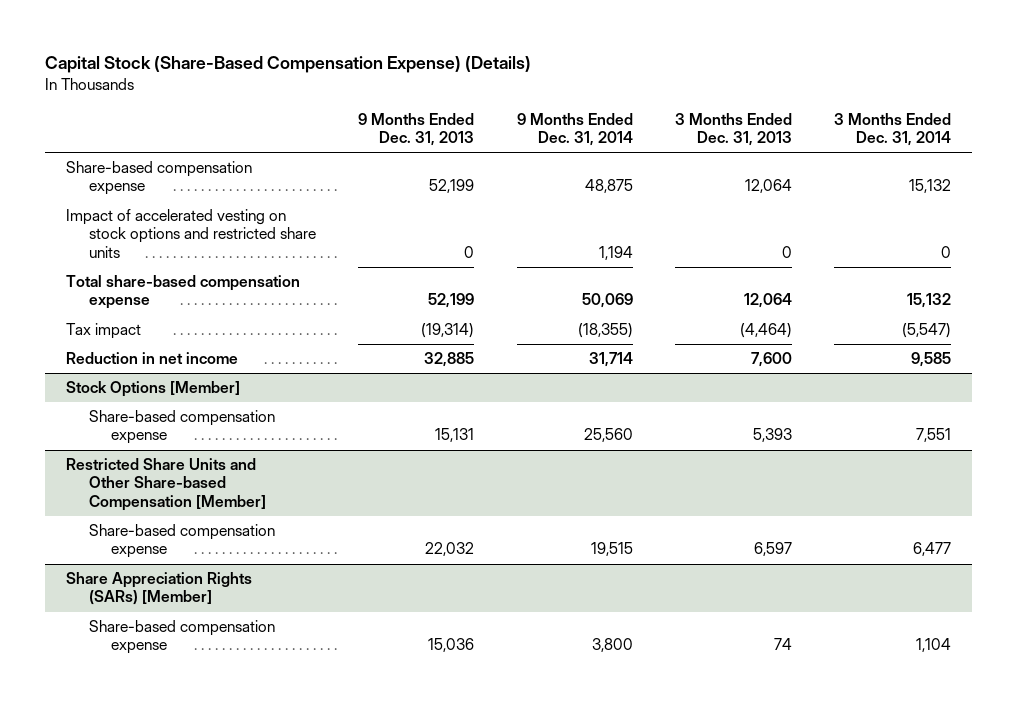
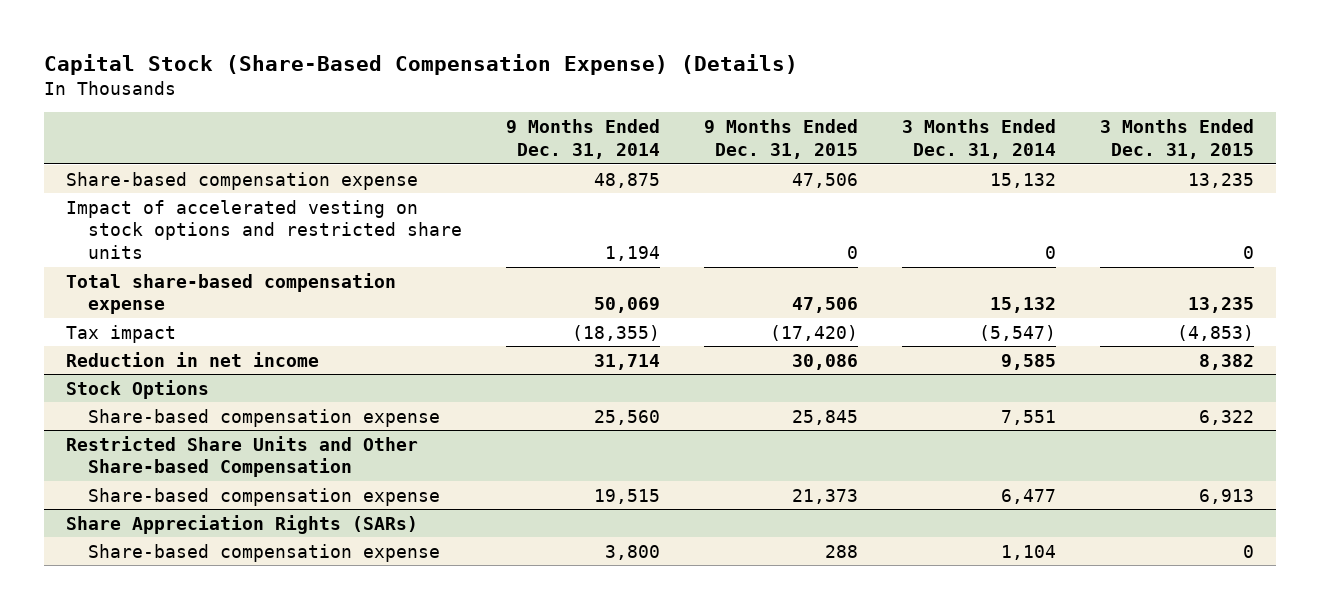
[358,113,475,147] 9 Months Ended Dec. 31, 2013 -> none
[674,113,792,147] 3 Months Ended Dec. 31, 2013 -> none
none -> [703,119,858,159] 9 Months Ended Dec. 31, 2015
none -> [1099,119,1254,159] 3 Months Ended Dec. 31, 2015
[66,381,241,398] Stock Options [Member] -> [65,379,209,399] Stock Options
[66,458,266,511] Restricted Share Units and Other Share-based Compensation [Member] -> [65,435,418,478] Restricted Share Units and Other Share-based Compensation
[66,572,253,606] Share Appreciation Rights (SARs) [Member] -> [65,514,418,534] Share Appreciation Rights (SARs)

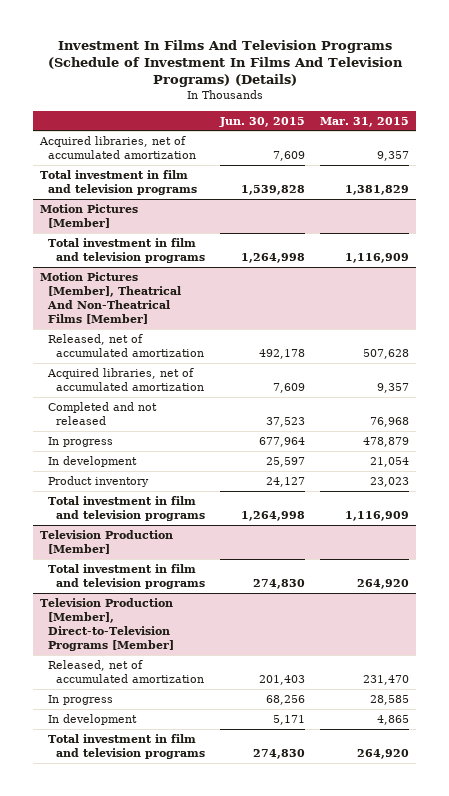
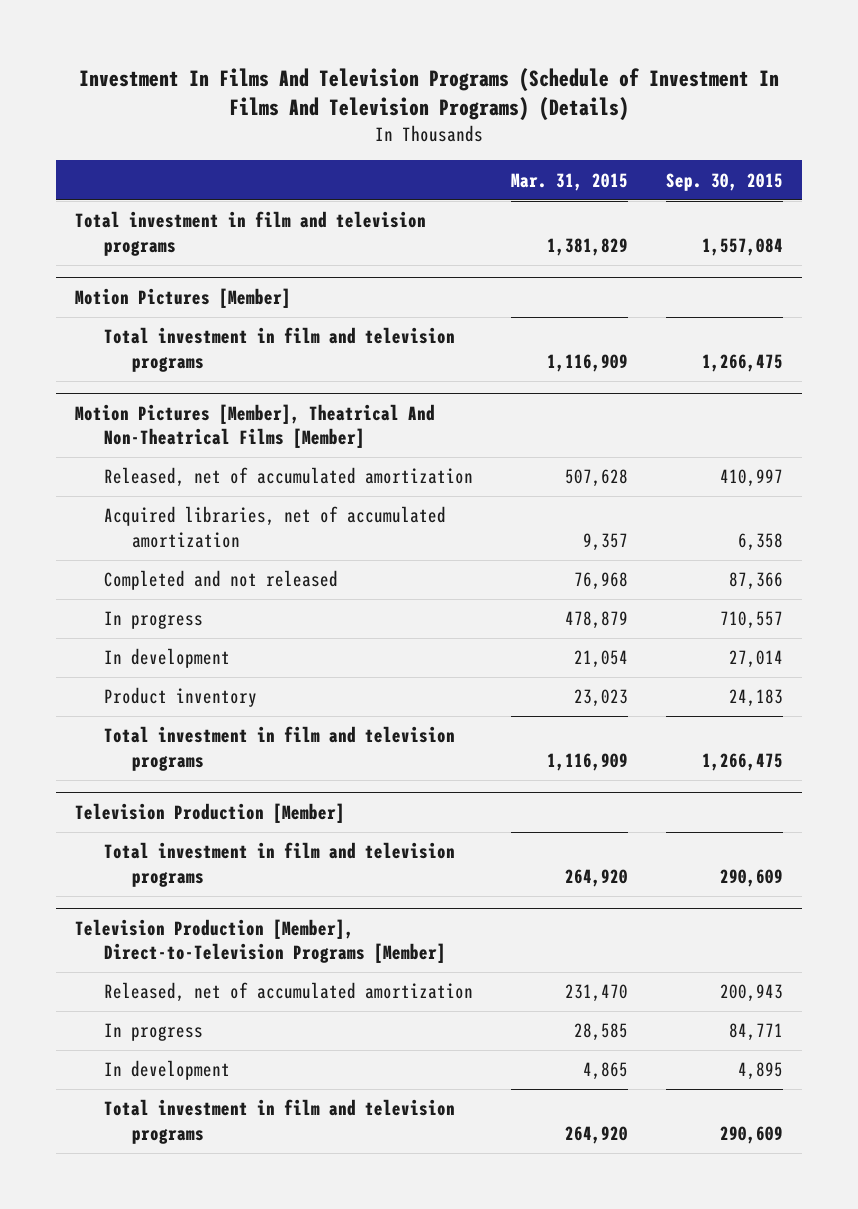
[219,116,306,127] Jun. 30, 2015 -> none
none -> [665,172,783,191] Sep. 30, 2015
[39,136,197,159] Acquired libraries, net of accumulated amortization -> none

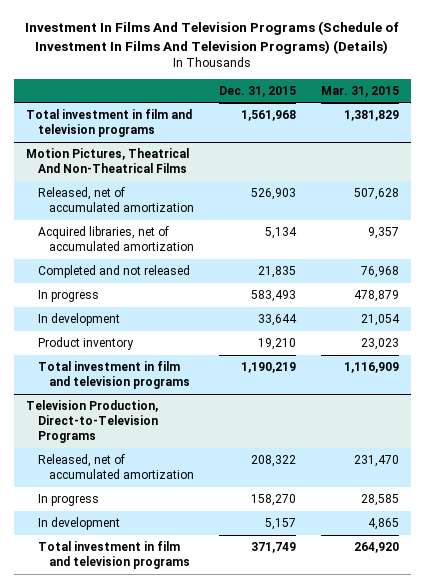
[665,172,783,191] Sep. 30, 2015 -> none
none -> [218,85,296,97] Dec. 31, 2015
[75,287,292,308] Motion Pictures [Member] -> none
[103,327,455,373] Total investment in film and television programs -> none
[75,403,436,449] Motion Pictures [Member], Theatrical And Non-Theatrical Films [Member] -> [26,148,190,174] Motion Pictures, Theatrical And Non-Theatrical Films
[75,802,346,823] Television Production [Member] -> none
[103,842,455,888] Total investment in film and television programs -> none
[75,918,446,964] Television Production [Member], Direct-to-Television Programs [Member] -> [26,400,159,444] Television Production, Direct-to-Television Programs

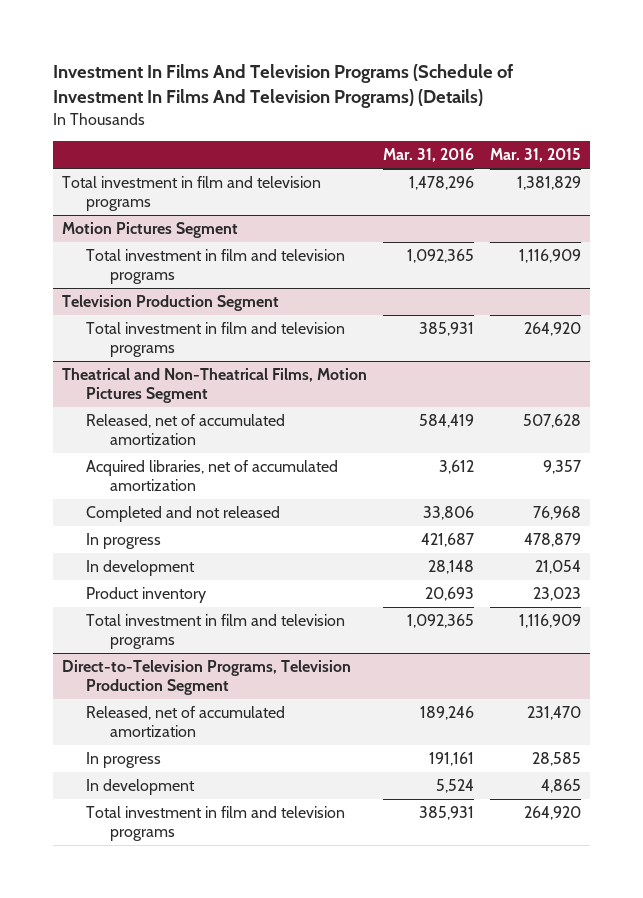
[218,85,296,97] Dec. 31, 2015 -> none
none -> [382,148,474,163] Mar. 31, 2016
none -> [61,222,238,239] Motion Pictures Segment
none -> [85,249,345,285] Total investment in film and television programs
none -> [61,295,279,312] Television Production Segment
none -> [85,322,345,358] Total investment in film and television programs
[26,148,190,174] Motion Pictures, Theatrical And Non-Theatrical Films -> [61,368,367,404] Theatrical and Non-Theatrical Films, Motion Pictures Segment
[26,400,159,444] Television Production, Direct-to-Television Programs -> [61,660,351,696] Direct-to-Television Programs, Television Production Segment

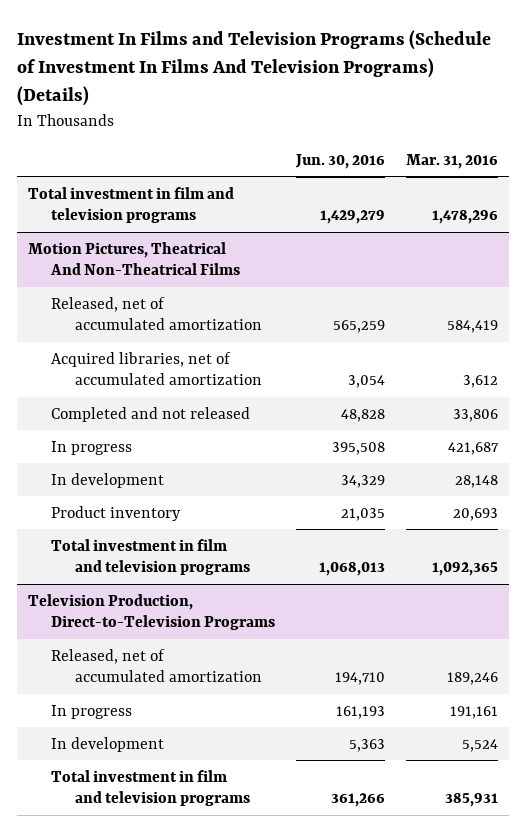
[53,64,514,109] Investment In Films And Television Programs (Schedule of Investment In Films And Television Programs) (Details) -> [17,30,492,107] Investment In Films and Television Programs (Schedule of Investment In Films And Television Programs) (Details)
[490,148,582,163] Mar. 31, 2015 -> none
none -> [295,154,386,170] Jun. 30, 2016
[61,222,238,239] Motion Pictures Segment -> none
[85,249,345,285] Total investment in film and television programs -> none
[61,295,279,312] Television Production Segment -> none
[85,322,345,358] Total investment in film and television programs -> none
[61,368,367,404] Theatrical and Non-Theatrical Films, Motion Pictures Segment -> [27,241,241,276] Motion Pictures, Theatrical And Non-Theatrical Films
[61,660,351,696] Direct-to-Television Programs, Television Production Segment -> [27,593,276,631] Television Production, Direct-to-Television Programs

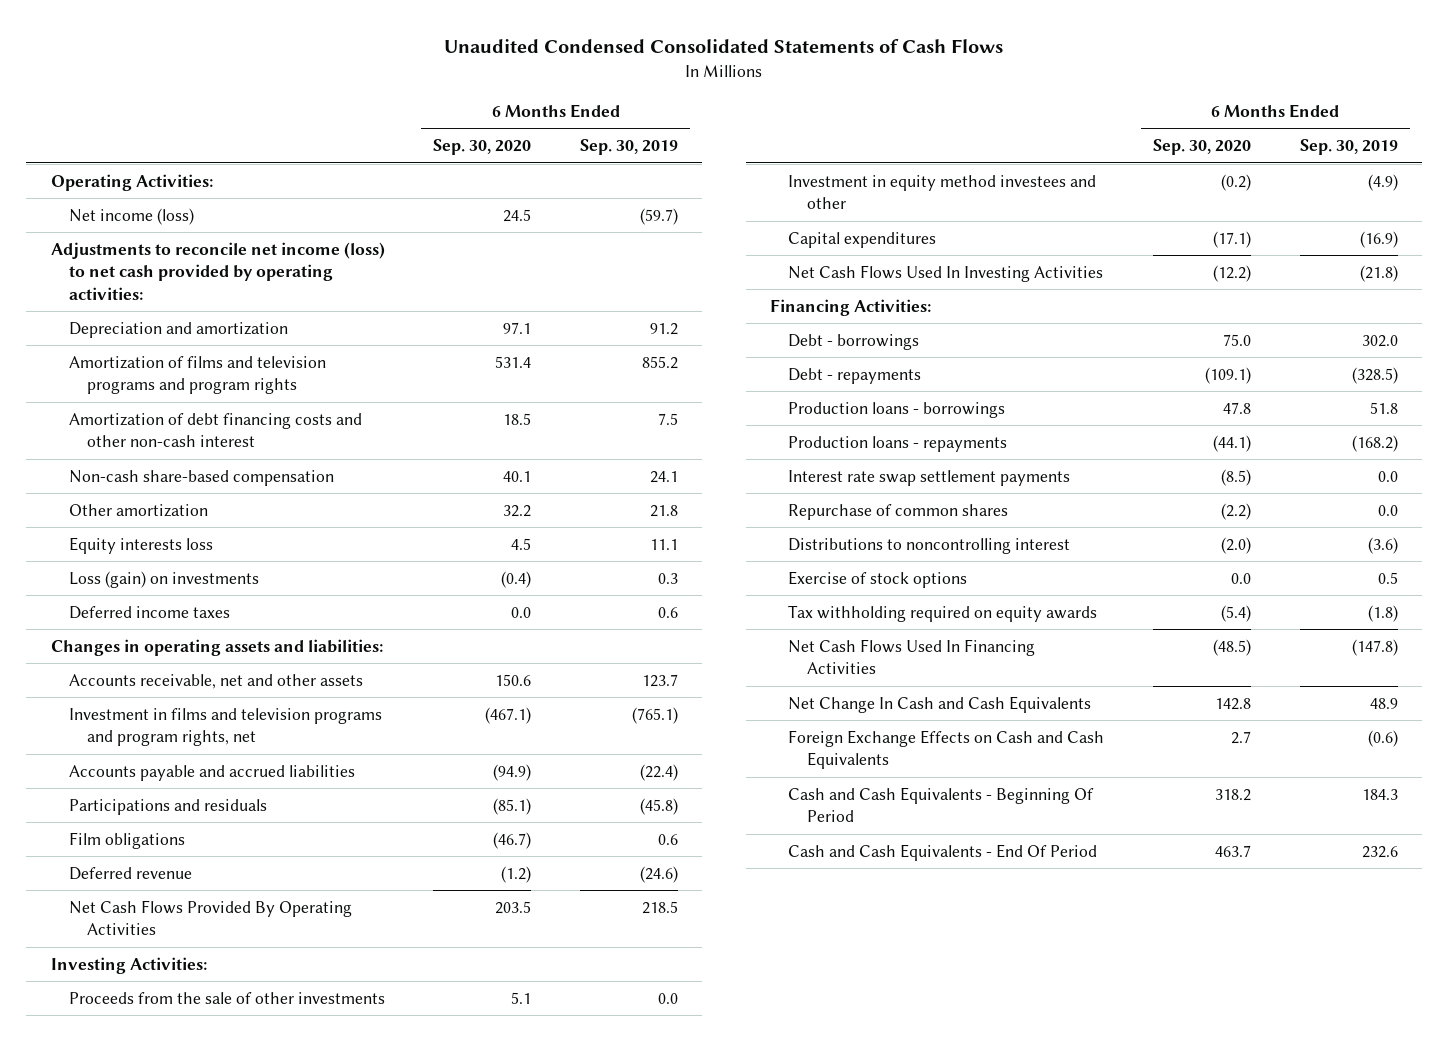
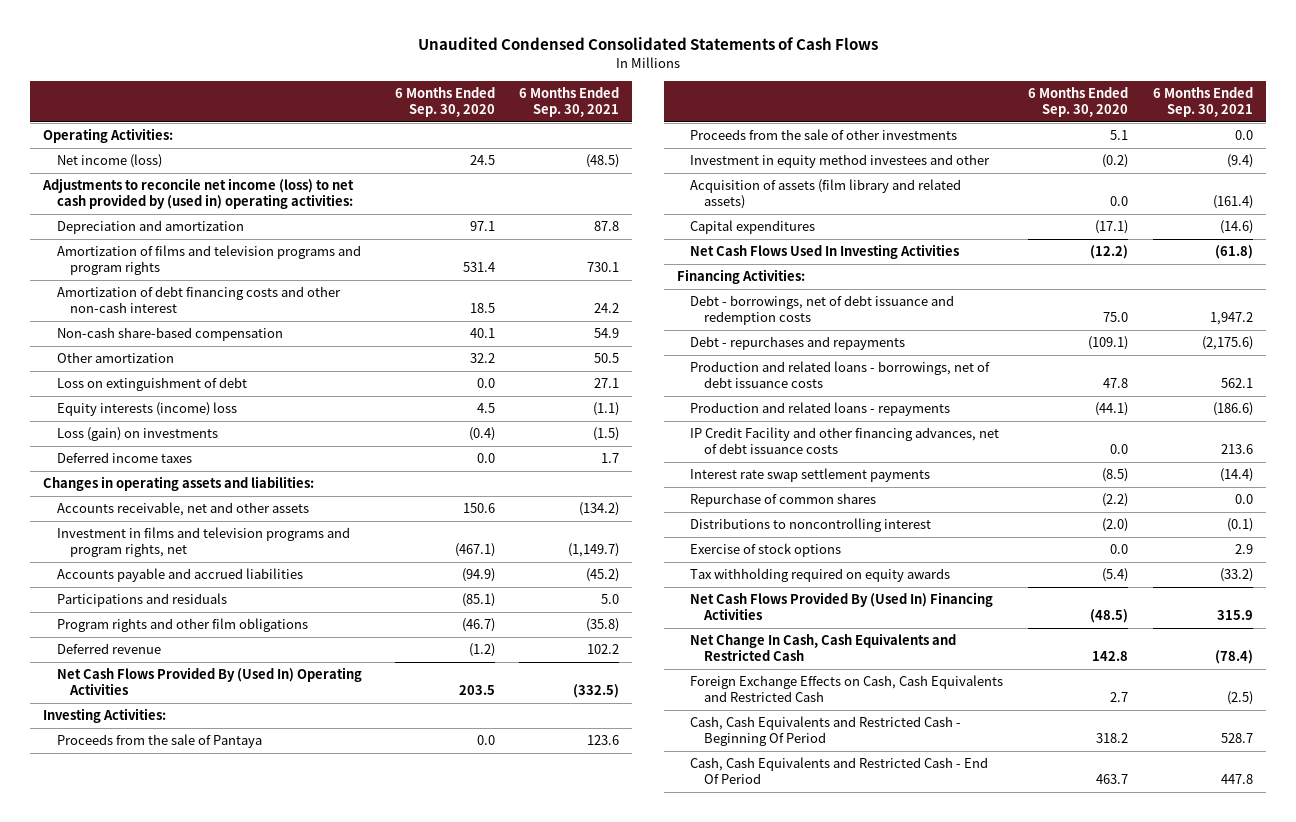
[580,139,679,156] Sep. 30, 2019 -> none
none -> [519,86,620,118] 6 Months Ended Sep. 30, 2021
[50,241,385,300] Adjustments to reconcile net income (loss) to net cash provided by operating activities: -> [41,178,354,210] Adjustments to reconcile net income (loss) to net cash provided by (used in) operating activities:
none -> [56,377,247,392] Loss on extinguishment of debt
[68,536,213,554] Equity interests loss -> [56,402,237,417] Equity interests (income) loss
[68,831,185,849] Film obligations -> [56,618,308,633] Program rights and other film obligations
[68,899,352,936] Net Cash Flows Provided By Operating Activities -> [56,667,362,696] Net Cash Flows Provided By (Used In) Operating Activities
none -> [56,734,262,749] Proceeds from the sale of Pantaya
none -> [690,179,962,210] Acquisition of assets (film library and related assets)
[788,333,920,350] Debt - borrowings -> [690,295,955,326] Debt - borrowings, net of debt issuance and redemption costs
[788,367,922,384] Debt - repayments -> [690,336,906,351] Debt - repurchases and repayments
[788,401,1006,418] Production loans - borrowings -> [690,361,991,389] Production and related loans - borrowings, net of debt issuance costs
[788,435,1008,452] Production loans - repayments -> [690,402,951,417] Production and related loans - repayments
none -> [690,427,1000,455] IP Credit Facility and other financing advances, net of debt issuance costs
[788,638,1036,675] Net Cash Flows Used In Financing Activities -> [690,592,994,621] Net Cash Flows Provided By (Used In) Financing Activities
[788,695,1092,713] Net Change In Cash and Cash Equivalents -> [690,633,957,662] Net Change In Cash, Cash Equivalents and Restricted Cash
[788,729,1105,770] Foreign Exchange Effects on Cash and Cash Equivalents -> [690,675,1004,703] Foreign Exchange Effects on Cash, Cash Equivalents and Restricted Cash
[788,786,1095,823] Cash and Cash Equivalents - Beginning Of Period -> [690,716,962,747] Cash, Cash Equivalents and Restricted Cash - Beginning Of Period
[788,843,1098,861] Cash and Cash Equivalents - End Of Period -> [690,757,989,785] Cash, Cash Equivalents and Restricted Cash - End Of Period

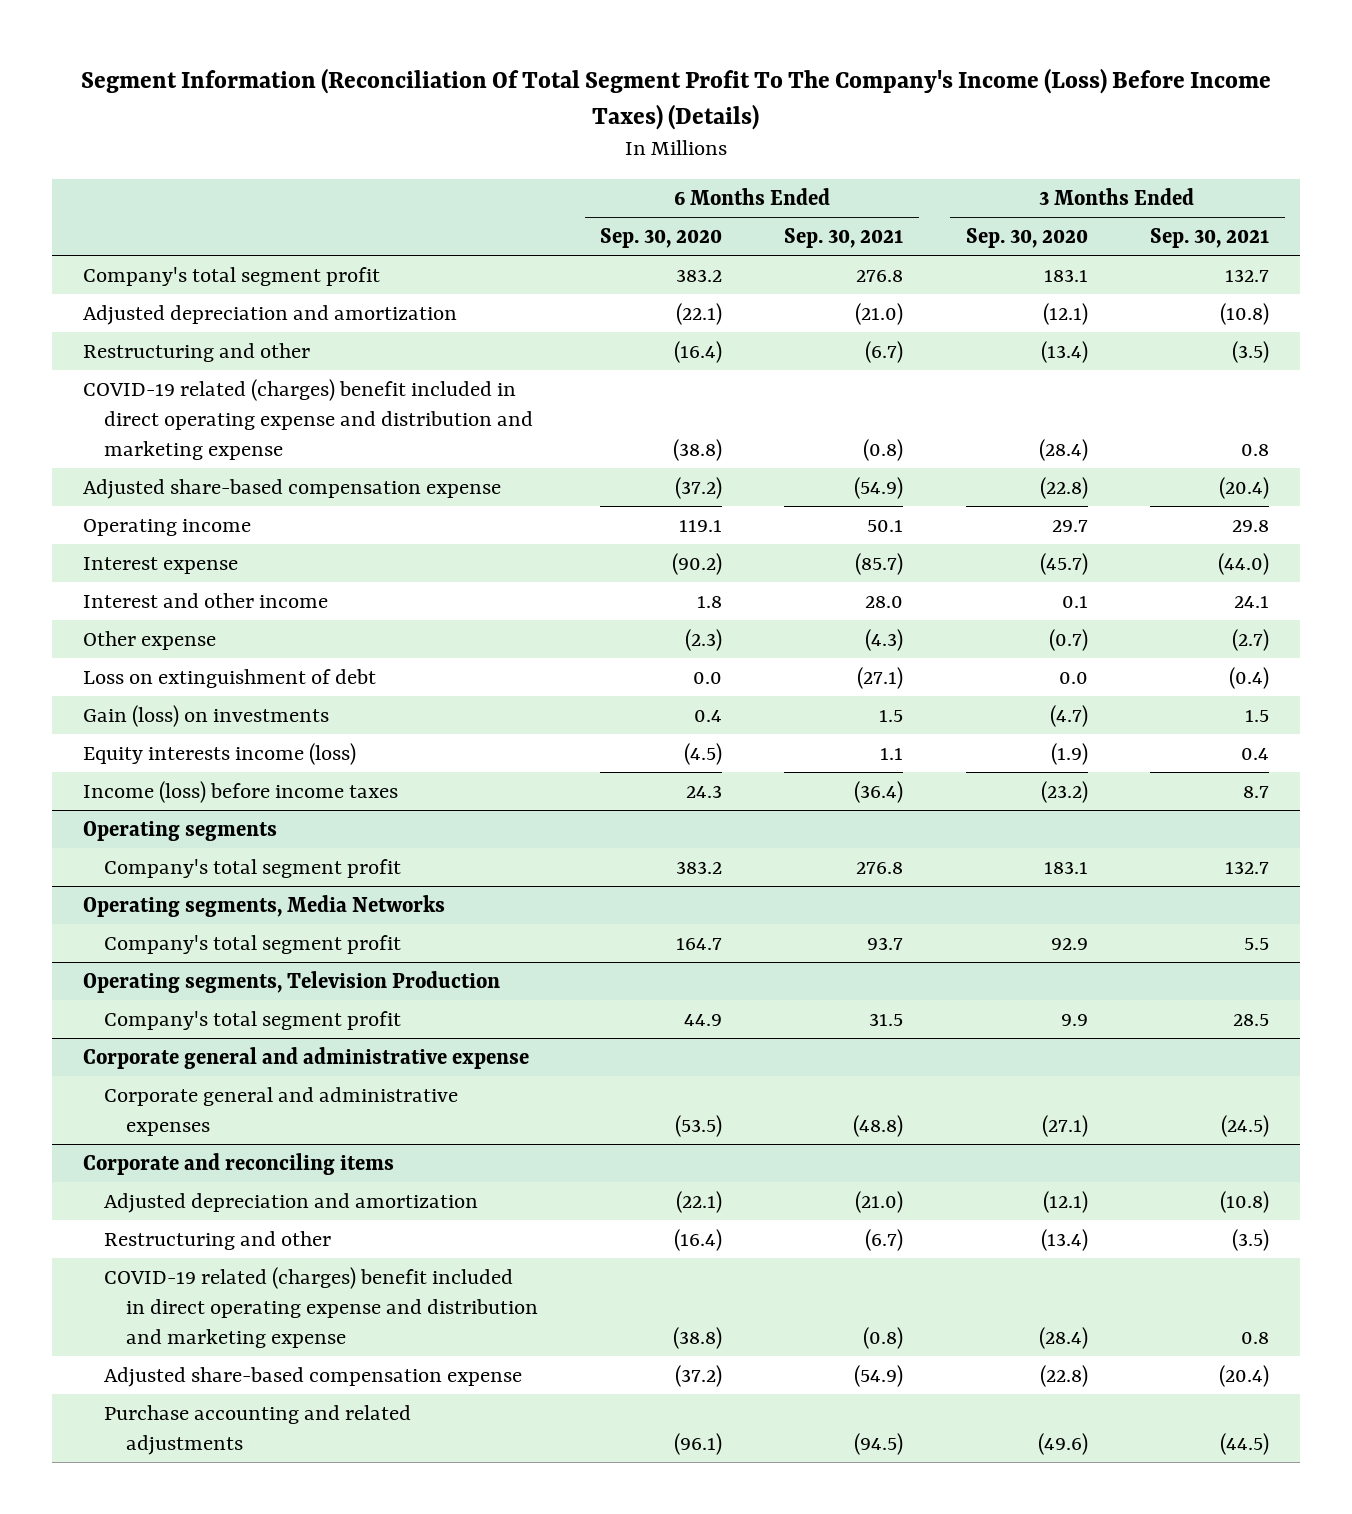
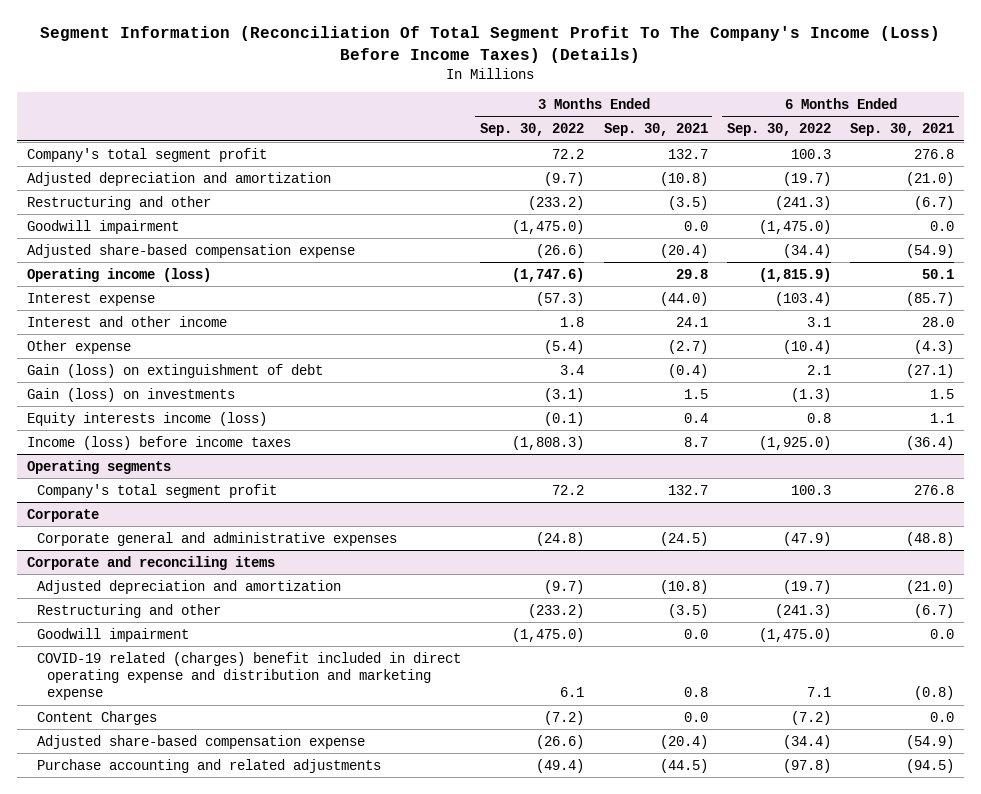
[600,227,723,248] Sep. 30, 2020 -> none
[965,227,1088,248] Sep. 30, 2020 -> none
none -> [480,123,585,137] Sep. 30, 2022
none -> [726,123,831,137] Sep. 30, 2022
[82,378,534,460] COVID-19 related (charges) benefit included in direct operating expense and distribution and marketing expense -> none
none -> [26,219,179,234] Goodwill impairment
[82,518,251,536] Operating income -> [26,267,211,282] Operating income (loss)
[82,668,376,688] Loss on extinguishment of debt -> [26,363,323,378] Gain (loss) on extinguishment of debt
[82,894,445,917] Operating segments, Media Networks -> none
[104,934,402,954] Company's total segment profit -> none
[82,970,500,993] Operating segments, Television Production -> none
[104,1010,402,1030] Company's total segment profit -> none
[82,1046,529,1069] Corporate general and administrative expense -> [26,508,99,522] Corporate
none -> [36,627,189,642] Goodwill impairment
none -> [36,710,157,725] Content Charges

